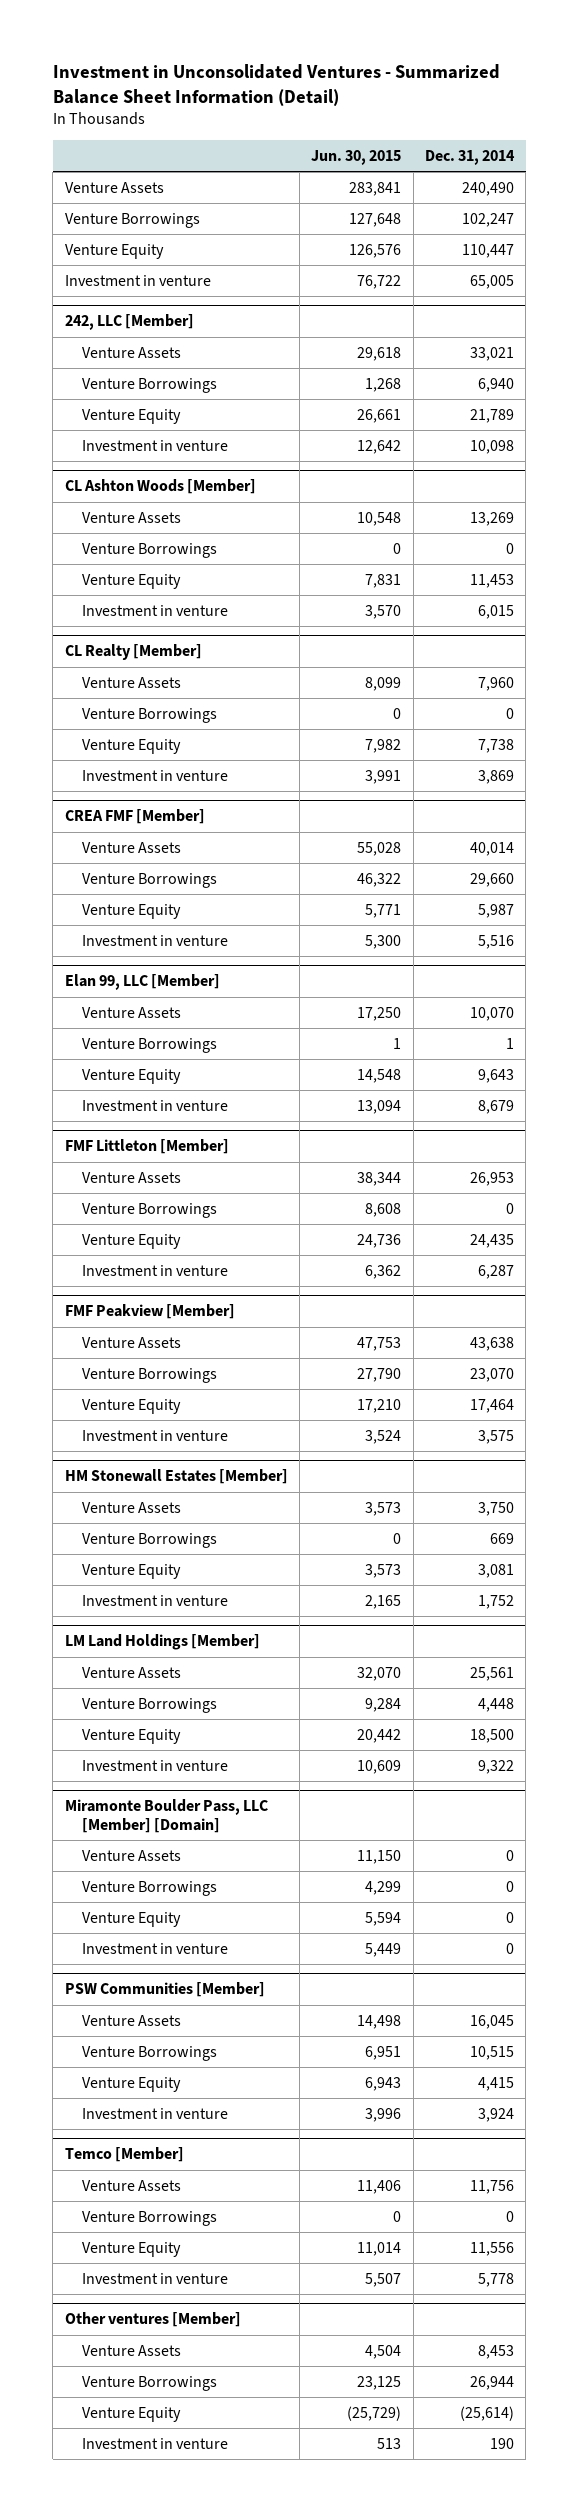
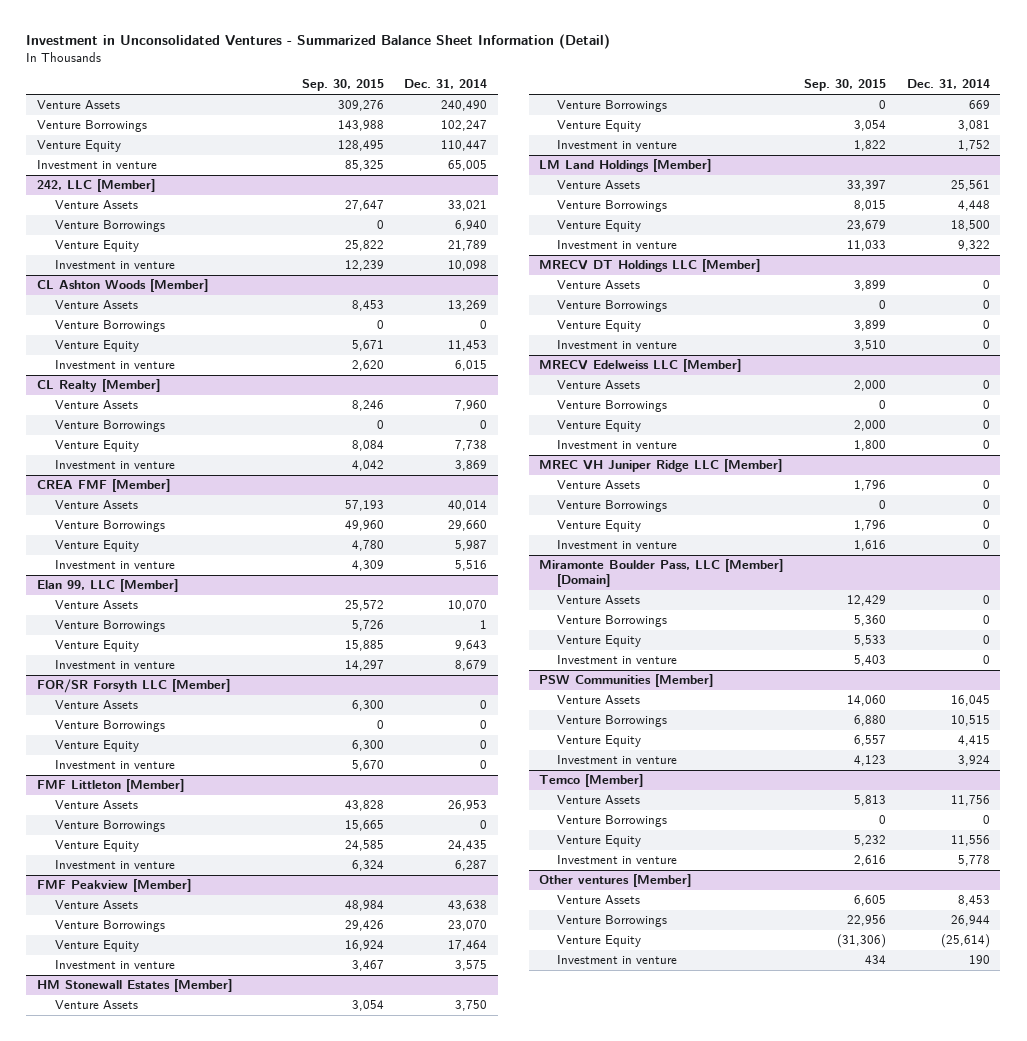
[311,150,402,166] Jun. 30, 2015 -> none
none -> [301,79,384,92] Sep. 30, 2015
none -> [36,679,230,694] FOR/SR Forsyth LLC [Member]
none -> [54,700,138,710] Venture Assets
none -> [54,720,165,733] Venture Borrowings
none -> [54,740,139,753] Venture Equity
none -> [54,760,175,770] Investment in venture
none -> [539,259,761,273] MRECV DT Holdings LLC [Member]
none -> [557,280,641,290] Venture Assets
none -> [557,300,668,313] Venture Borrowings
none -> [557,320,642,333] Venture Equity
none -> [557,340,678,350] Investment in venture
none -> [539,359,742,373] MRECV Edelweiss LLC [Member]
none -> [557,380,641,390] Venture Assets
none -> [557,400,668,413] Venture Borrowings
none -> [557,420,642,433] Venture Equity
none -> [557,440,678,450] Investment in venture
none -> [539,459,783,473] MREC VH Juniper Ridge LLC [Member]
none -> [557,480,641,490] Venture Assets
none -> [557,500,668,513] Venture Borrowings
none -> [557,520,642,533] Venture Equity
none -> [557,540,678,550] Investment in venture

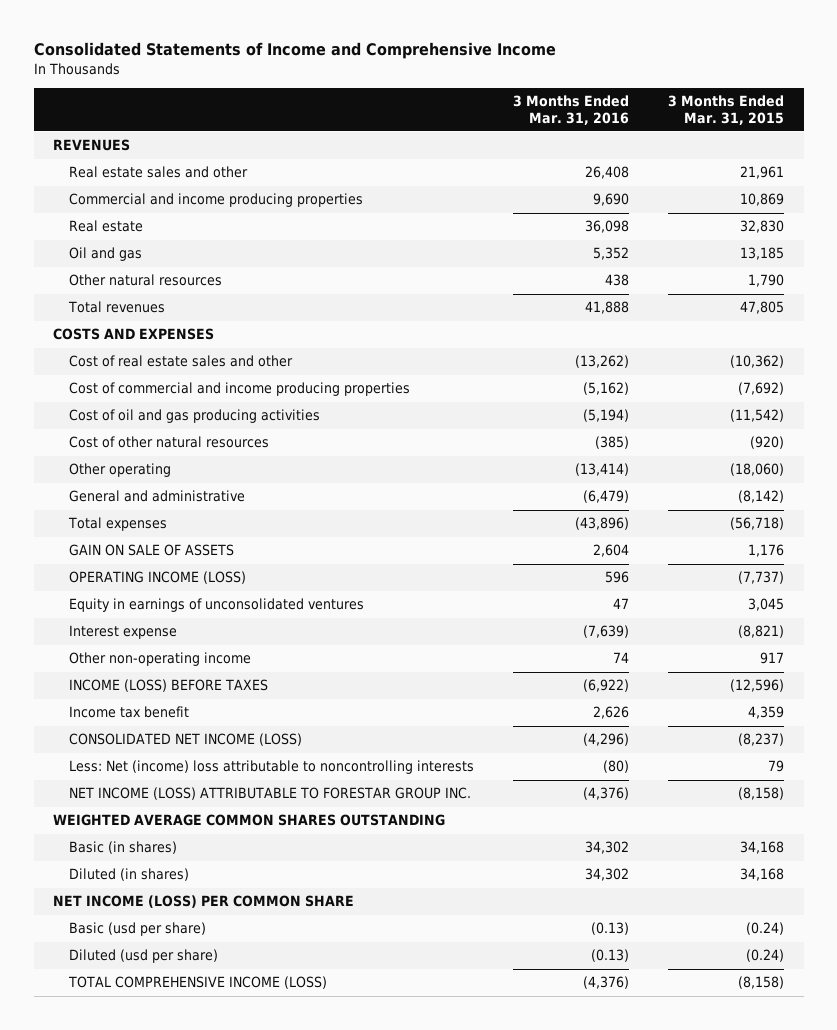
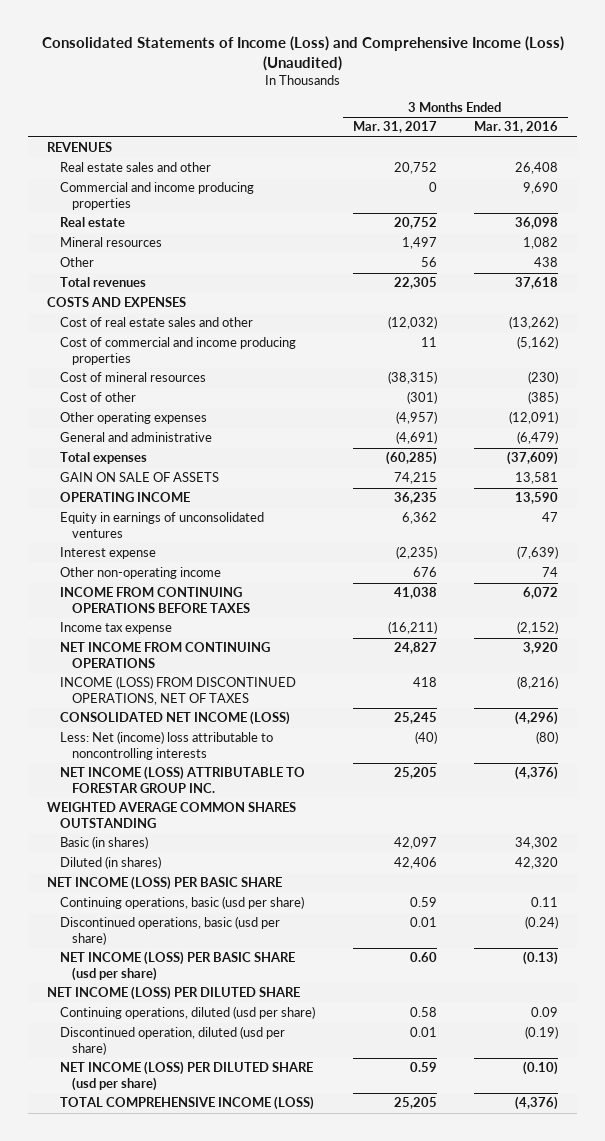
[33,42,556,60] Consolidated Statements of Income and Comprehensive Income -> [41,35,564,71] Consolidated Statements of Income (Loss) and Comprehensive Income (Loss) (Unaudited)
[668,95,785,125] 3 Months Ended Mar. 31, 2015 -> none
none -> [352,121,437,134] Mar. 31, 2017
[68,247,142,262] Oil and gas -> none
none -> [59,237,162,248] Mineral resources
[68,274,222,287] Other natural resources -> [59,257,94,268] Other
[585,301,630,315] 41,888 -> [515,277,559,290] 37,618
[68,409,320,424] Cost of oil and gas producing activities -> [59,372,206,383] Cost of mineral resources
[583,409,630,423] (5,194) -> [528,371,559,385] (230)
[68,436,269,449] Cost of other natural resources -> [59,392,136,403] Cost of other
[68,463,171,478] Other operating -> [59,412,207,425] Other operating expenses
[575,463,630,477] (13,414) -> [509,411,559,425] (12,091)
[575,517,630,531] (43,896) -> [507,451,559,466] (37,609)
[593,544,630,558] 2,604 -> [515,472,559,485] 13,581
[68,571,246,585] OPERATING INCOME (LOSS) -> [59,492,190,503] OPERATING INCOME
[605,571,630,584] 596 -> [515,492,559,505] 13,590
[68,679,268,693] INCOME (LOSS) BEFORE TAXES -> [59,587,251,613] INCOME FROM CONTINUING OPERATIONS BEFORE TAXES
[583,679,630,693] (6,922) -> [523,587,559,600] 6,072
[68,706,189,719] Income tax benefit -> [59,622,172,635] Income tax expense
[593,706,630,720] 2,626 -> [517,621,559,635] (2,152)
none -> [59,642,270,668] NET INCOME FROM CONTINUING OPERATIONS
none -> [59,676,296,705] INCOME (LOSS) FROM DISCONTINUED OPERATIONS, NET OF TAXES
[585,868,630,882] 34,302 -> [515,857,559,870] 42,320
[53,895,355,909] NET INCOME (LOSS) PER COMMON SHARE -> [47,876,283,891] NET INCOME (LOSS) PER BASIC SHARE
none -> [59,896,304,910] Continuing operations, basic (usd per share)
none -> [59,916,280,945] Discontinued operations, basic (usd per share)
[68,922,206,937] Basic (usd per share) -> [59,951,295,981] NET INCOME (LOSS) PER BASIC SHARE (usd per share)
none -> [47,986,301,1001] NET INCOME (LOSS) PER DILUTED SHARE
none -> [59,1006,315,1020] Continuing operations, diluted (usd per share)
none -> [59,1026,285,1055] Discontinued operation, diluted (usd per share)
[68,949,218,964] Diluted (usd per share) -> [59,1061,313,1091] NET INCOME (LOSS) PER DILUTED SHARE (usd per share)
[591,949,630,963] (0.13) -> [523,1061,559,1076] (0.10)

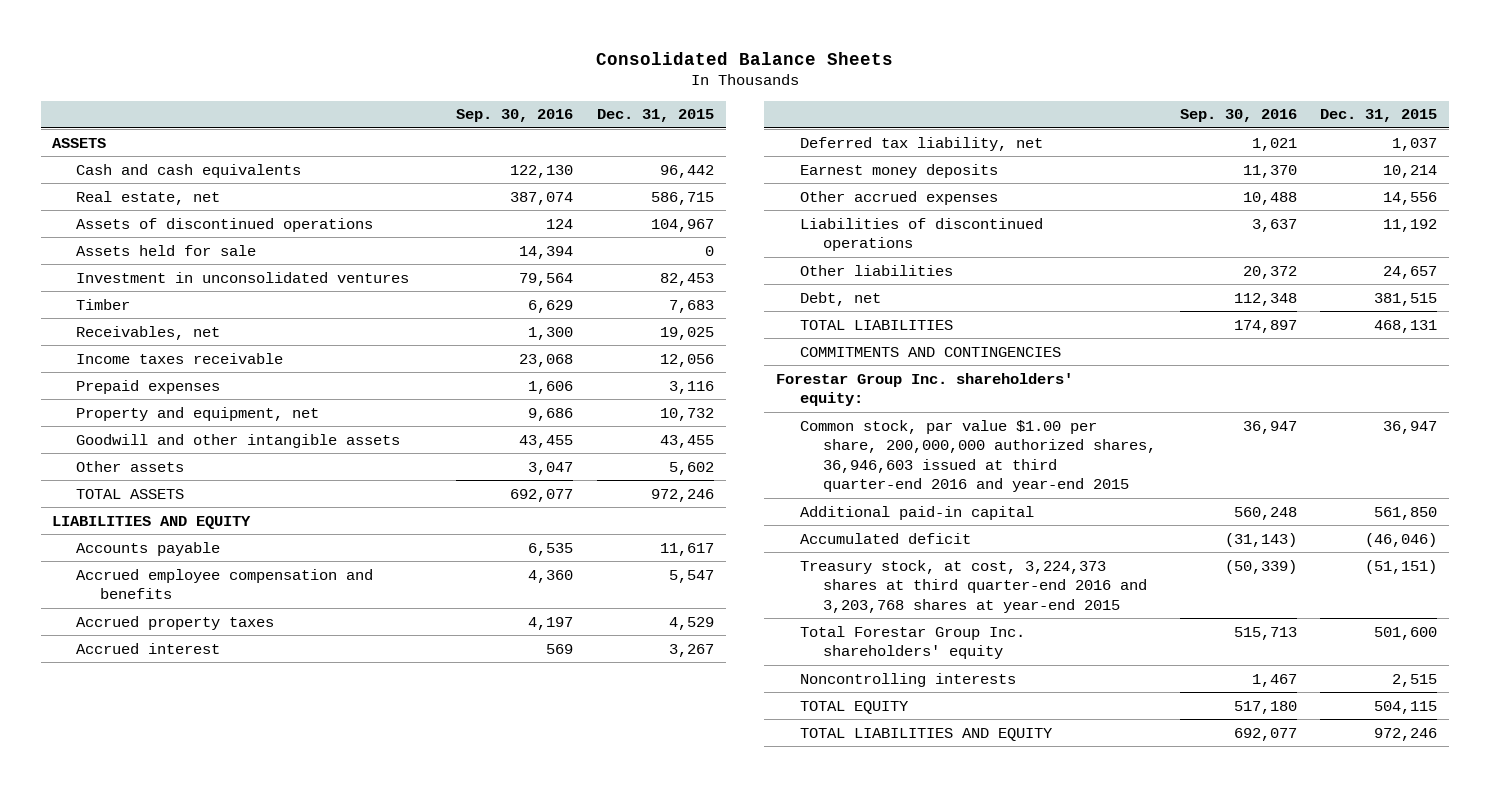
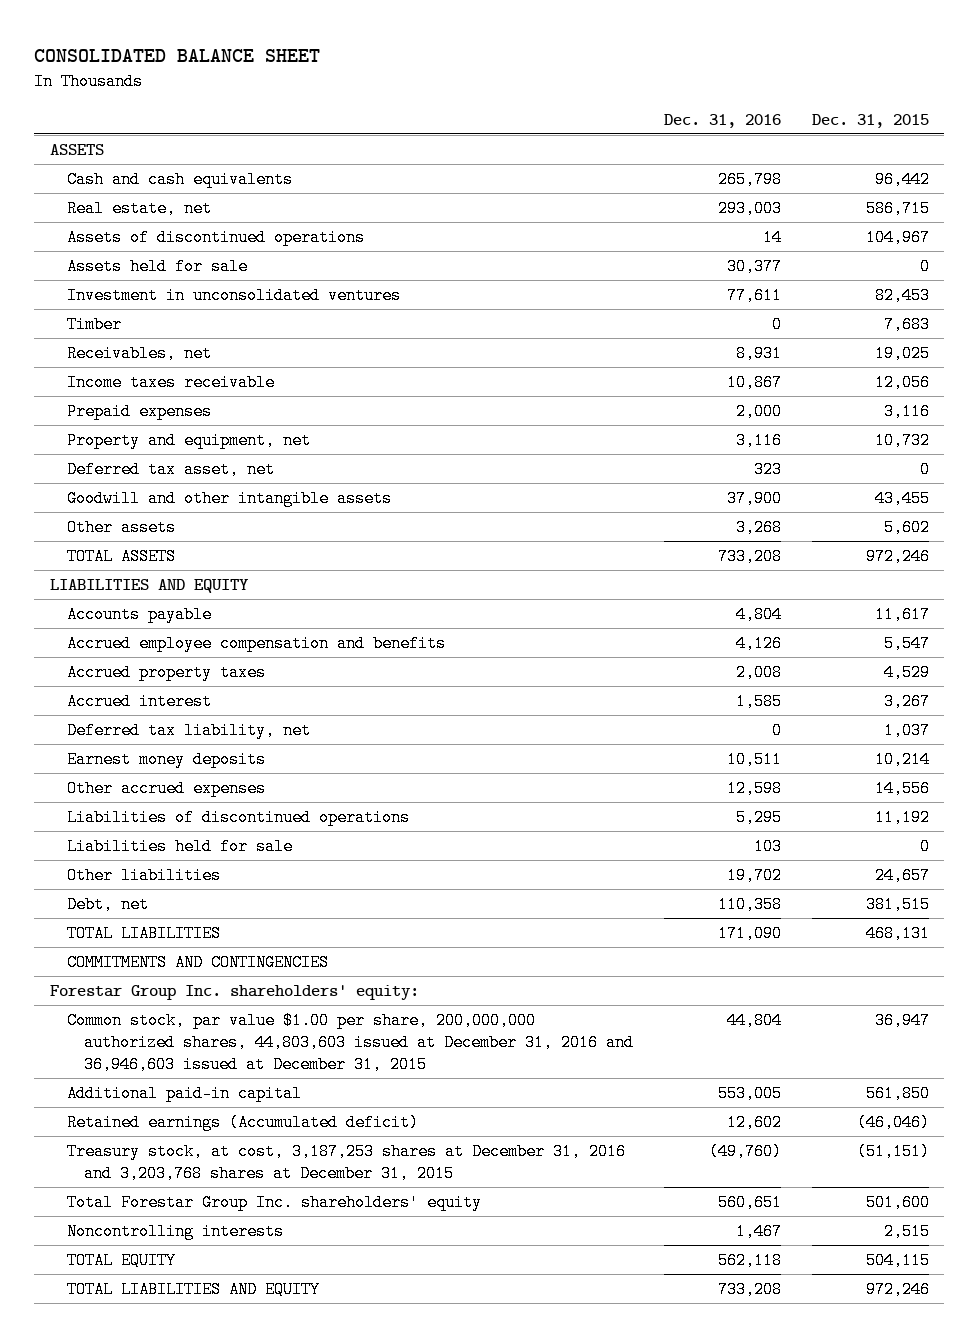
[595,51,893,65] Consolidated Balance Sheets -> [33,48,320,62] CONSOLIDATED BALANCE SHEET
[456,109,574,123] Sep. 30, 2016 -> none
none -> [663,113,781,128] Dec. 31, 2016
none -> [66,461,275,479] Deferred tax asset, net
none -> [66,838,293,856] Liabilities held for sale
[799,419,1157,493] Common stock, par value $1.00 per share, 200,000,000 authorized shares, 36,946,603 issued at third quarter-end 2016 and year-end 2015 -> [66,1012,634,1073] Common stock, par value $1.00 per share, 200,000,000 authorized shares, 44,803,603 issued at December 31, 2016 and 36,946,603 issued at December 31, 2015
[799,532,971,544] Accumulated deficit -> [66,1114,419,1132] Retained earnings (Accumulated deficit)
[799,559,1148,613] Treasury stock, at cost, 3,224,373 shares at third quarter-end 2016 and 3,203,768 shares at year-end 2015 -> [66,1143,626,1182] Treasury stock, at cost, 3,187,253 shares at December 31, 2016 and 3,203,768 shares at December 31, 2015

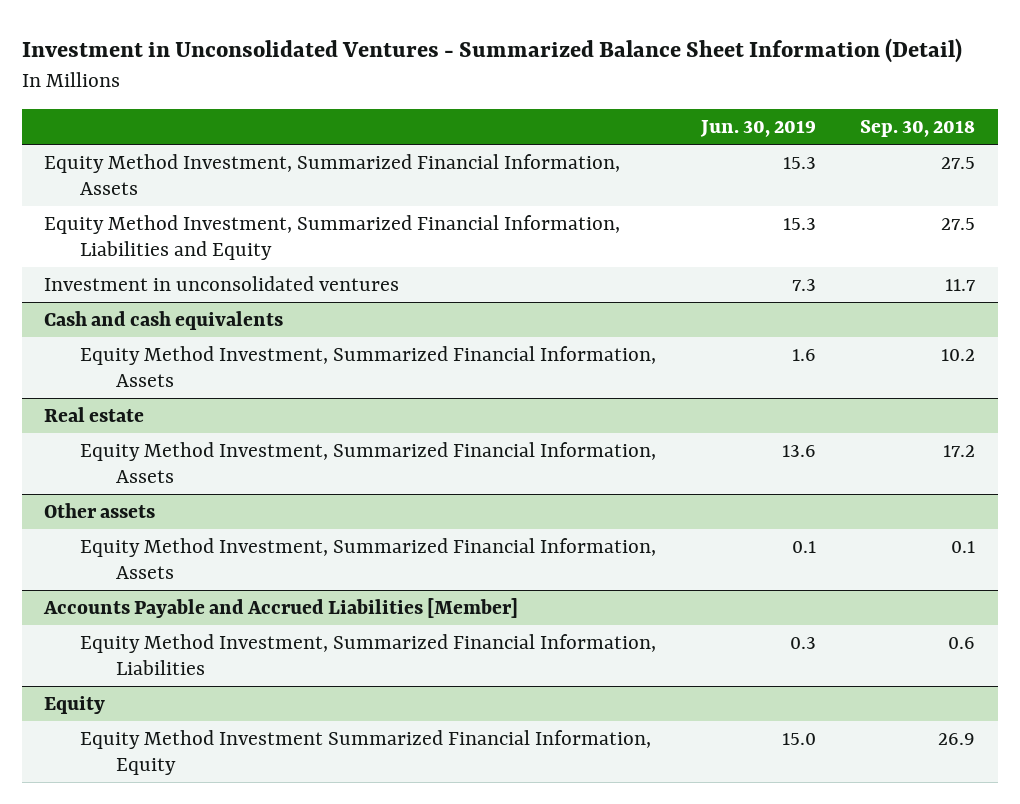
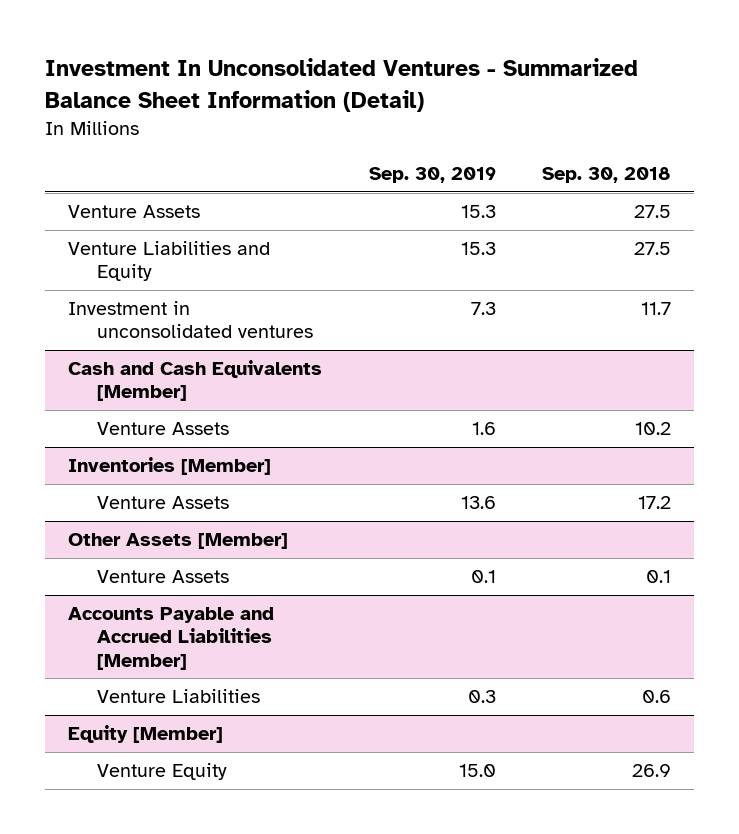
[21,37,962,63] Investment in Unconsolidated Ventures - Summarized Balance Sheet Information (Detail) -> [45,58,639,112] Investment In Unconsolidated Ventures - Summarized Balance Sheet Information (Detail)
[699,120,816,138] Jun. 30, 2019 -> none
none -> [368,167,496,184] Sep. 30, 2019
[44,153,621,195] Equity Method Investment, Summarized Financial Information, Assets -> [68,205,201,219] Venture Assets
[44,214,621,260] Equity Method Investment, Summarized Financial Information, Liabilities and Equity -> [68,241,271,282] Venture Liabilities and Equity
[44,310,284,330] Cash and cash equivalents -> [68,360,323,402] Cash and Cash Equivalents [Member]
[80,345,657,387] Equity Method Investment, Summarized Financial Information, Assets -> [97,422,230,436] Venture Assets
[44,406,145,422] Real estate -> [68,457,272,476] Inventories [Member]
[80,441,657,483] Equity Method Investment, Summarized Financial Information, Assets -> [97,496,230,510] Venture Assets
[44,502,156,518] Other assets -> [68,533,289,550] Other Assets [Member]
[80,537,657,579] Equity Method Investment, Summarized Financial Information, Assets -> [97,570,230,584] Venture Assets
[80,633,657,675] Equity Method Investment, Summarized Financial Information, Liabilities -> [97,689,261,704] Venture Liabilities
[44,695,106,714] Equity -> [68,725,224,744] Equity [Member]
[80,729,652,775] Equity Method Investment Summarized Financial Information, Equity -> [97,763,228,781] Venture Equity

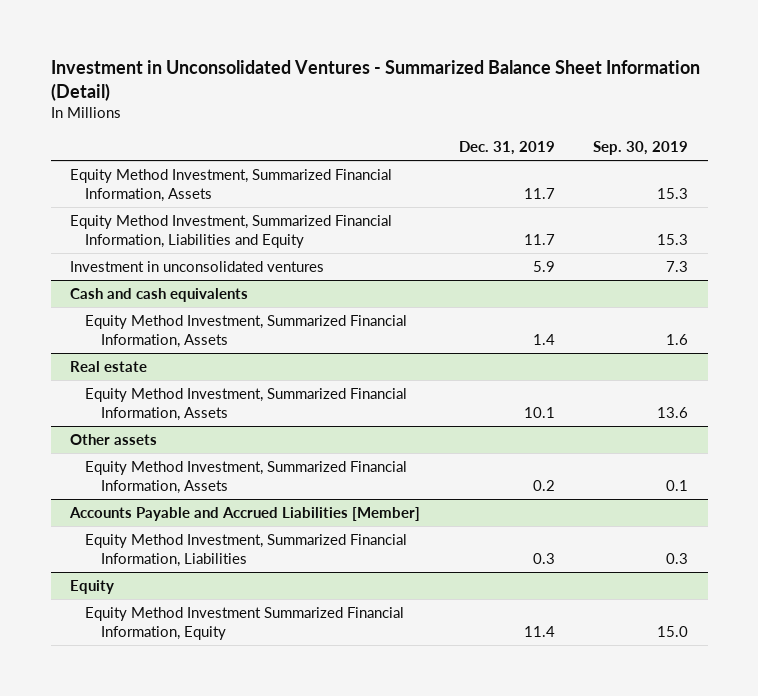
[45,58,639,112] Investment In Unconsolidated Ventures - Summarized Balance Sheet Information (Detail) -> [50,60,700,101] Investment in Unconsolidated Ventures - Summarized Balance Sheet Information (Detail)
[542,167,672,184] Sep. 30, 2018 -> none
none -> [458,141,555,156] Dec. 31, 2019
[68,205,201,219] Venture Assets -> [69,168,392,202] Equity Method Investment, Summarized Financial Information, Assets
[68,241,271,282] Venture Liabilities and Equity -> [69,214,392,248] Equity Method Investment, Summarized Financial Information, Liabilities and Equity
[68,360,323,402] Cash and Cash Equivalents [Member] -> [69,287,248,302] Cash and cash equivalents
[97,422,230,436] Venture Assets -> [85,314,408,348] Equity Method Investment, Summarized Financial Information, Assets
[68,457,272,476] Inventories [Member] -> [69,360,147,372] Real estate
[97,496,230,510] Venture Assets -> [85,387,408,421] Equity Method Investment, Summarized Financial Information, Assets
[68,533,289,550] Other Assets [Member] -> [69,433,157,445] Other assets
[97,570,230,584] Venture Assets -> [85,460,408,494] Equity Method Investment, Summarized Financial Information, Assets
[97,689,261,704] Venture Liabilities -> [85,533,408,567] Equity Method Investment, Summarized Financial Information, Liabilities
[68,725,224,744] Equity [Member] -> [69,579,114,594] Equity
[97,763,228,781] Venture Equity -> [85,606,405,640] Equity Method Investment Summarized Financial Information, Equity

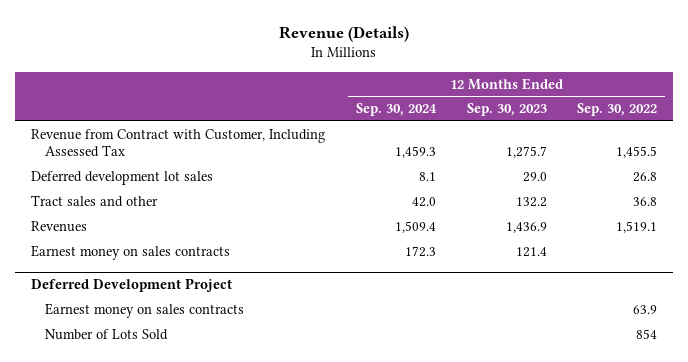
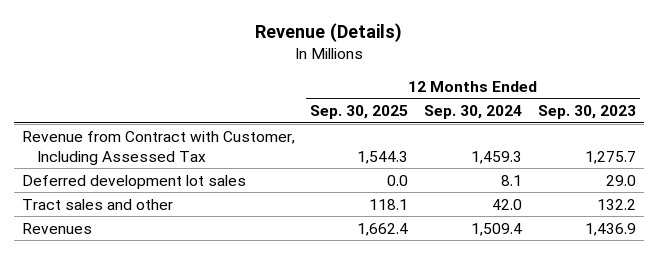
[577,103,658,117] Sep. 30, 2022 -> none
none -> [310,104,409,119] Sep. 30, 2025
[30,244,230,260] Earnest money on sales contracts -> none
[30,278,232,293] Deferred Development Project -> none
[45,302,245,318] Earnest money on sales contracts -> none
[45,328,169,340] Number of Lots Sold -> none

